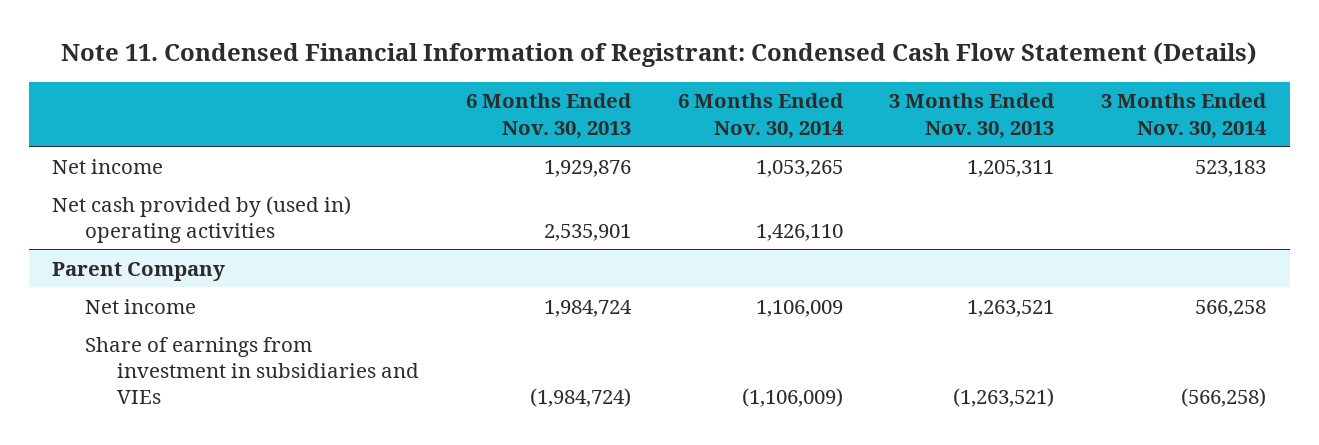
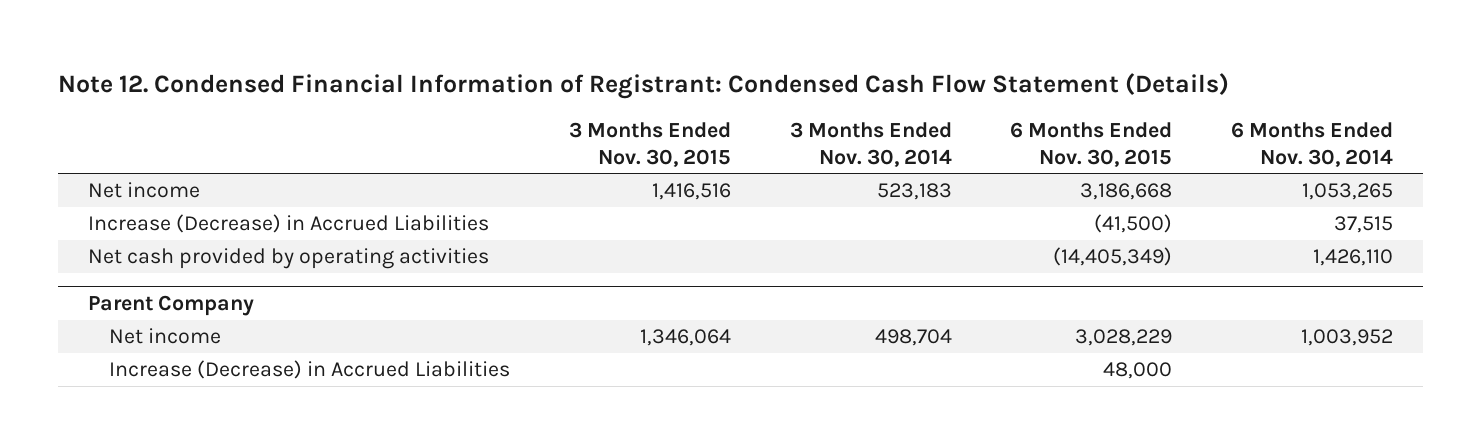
[61,42,1258,68] Note 11. Condensed Financial Information of Registrant: Condensed Cash Flow Statement (Details) -> [58,72,1230,99] Note 12. Condensed Financial Information of Registrant: Condensed Cash Flow Statement (Details)
[465,93,632,139] 6 Months Ended Nov. 30, 2013 -> none
[889,93,1056,139] 3 Months Ended Nov. 30, 2013 -> none
none -> [568,121,731,167] 3 Months Ended Nov. 30, 2015
none -> [1010,121,1173,167] 6 Months Ended Nov. 30, 2015
none -> [87,214,489,234] Increase (Decrease) in Accrued Liabilities
[52,195,352,243] Net cash provided by (used in) operating activities -> [87,248,489,270] Net cash provided by operating activities
[84,336,419,405] Share of earnings from investment in subsidiaries and VIEs -> none
[755,299,843,317] 1,106,009 -> [1301,329,1394,347] 1,003,952
[1195,299,1267,317] 566,258 -> [874,329,952,347] 498,704
none -> [108,360,510,380] Increase (Decrease) in Accrued Liabilities

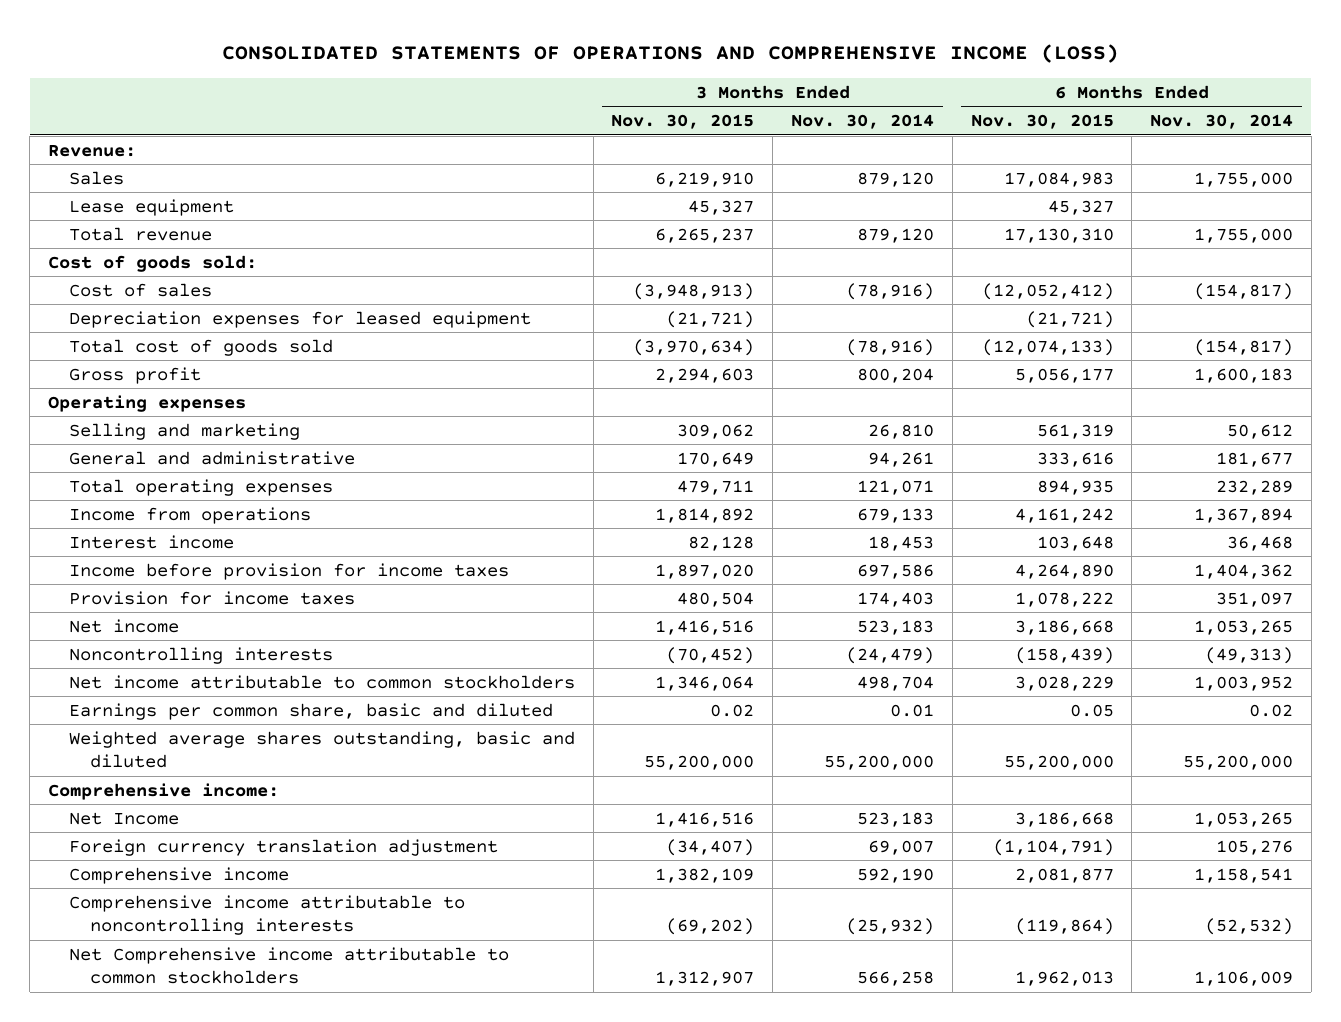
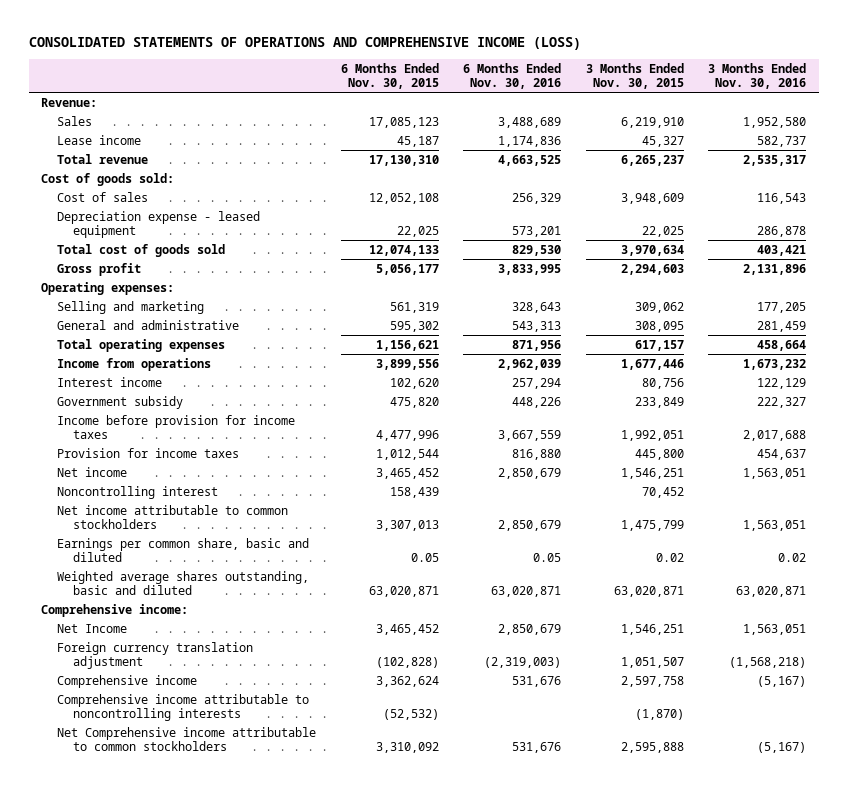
[790,113,934,129] Nov. 30, 2014 -> none
[1150,113,1294,129] Nov. 30, 2014 -> none
none -> [463,63,562,89] 6 Months Ended Nov. 30, 2016
none -> [708,63,807,89] 3 Months Ended Nov. 30, 2016
[1003,171,1114,187] 17,084,983 -> [368,116,439,128] 17,085,123
[68,198,234,216] Lease equipment -> [57,134,142,145] Lease income
[1047,199,1114,215] 45,327 -> [396,135,439,147] 45,187
[633,282,755,300] (3,948,913) -> [620,192,684,204] 3,948,609
[981,282,1114,300] (12,052,412) -> [368,192,439,204] 12,052,108
[68,310,531,328] Depreciation expenses for leased equipment -> [57,210,261,238] Depreciation expense - leased equipment
[666,310,755,328] (21,721) -> [641,225,684,237] 22,025
[1025,310,1114,328] (21,721) -> [396,225,439,237] 22,025
[633,338,755,356] (3,970,634) -> [620,244,684,256] 3,970,634
[981,338,1114,356] (12,074,133) -> [368,244,439,256] 12,074,133
[47,394,246,412] Operating expenses -> [41,281,175,295] Operating expenses:
[677,451,755,467] 170,649 -> [634,320,684,332] 308,095
[1036,451,1114,467] 333,616 -> [389,320,439,332] 595,302
[677,479,755,495] 479,711 -> [634,339,684,351] 617,157
[1036,479,1114,495] 894,935 -> [375,339,439,351] 1,156,621
[655,507,755,523] 1,814,892 -> [620,358,684,370] 1,677,446
[1014,507,1114,523] 4,161,242 -> [375,358,439,370] 3,899,556
[688,535,755,551] 82,128 -> [641,377,684,389] 80,756
[1036,535,1114,551] 103,648 -> [389,377,439,389] 102,620
none -> [57,395,184,409] Government subsidy
[655,563,755,579] 1,897,020 -> [620,429,684,441] 1,992,051
[1014,563,1114,579] 4,264,890 -> [375,429,439,441] 4,477,996
[677,591,755,607] 480,504 -> [634,448,684,460] 445,800
[1014,591,1114,607] 1,078,222 -> [375,448,439,460] 1,012,544
[655,619,755,635] 1,416,516 -> [620,467,684,479] 1,546,251
[1014,619,1114,635] 3,186,668 -> [375,467,439,479] 3,465,452
[68,646,333,664] Noncontrolling interests -> [57,485,219,499] Noncontrolling interest
[666,646,755,664] (70,452) -> [641,486,684,498] 70,452
[1014,646,1114,664] (158,439) -> [389,486,439,498] 158,439
[655,675,755,691] 1,346,064 -> [620,519,684,531] 1,475,799
[1014,675,1114,691] 3,028,229 -> [375,519,439,531] 3,307,013
[644,755,755,771] 55,200,000 -> [613,585,684,597] 63,020,871
[1003,755,1114,771] 55,200,000 -> [368,585,439,597] 63,020,871
[655,811,755,827] 1,416,516 -> [620,623,684,635] 1,546,251
[1014,811,1114,827] 3,186,668 -> [375,623,439,635] 3,465,452
[666,838,755,856] (34,407) -> [620,656,684,668] 1,051,507
[992,838,1114,856] (1,104,791) -> [375,656,439,668] (102,828)
[655,867,755,883] 1,382,109 -> [620,675,684,687] 2,597,758
[1014,867,1114,883] 2,081,877 -> [375,675,439,687] 3,362,624
[666,918,755,936] (69,202) -> [634,708,684,720] (1,870)
[1014,918,1114,936] (119,864) -> [382,708,439,720] (52,532)
[655,971,755,987] 1,312,907 -> [620,741,684,753] 2,595,888
[1014,971,1114,987] 1,962,013 -> [375,741,439,753] 3,310,092

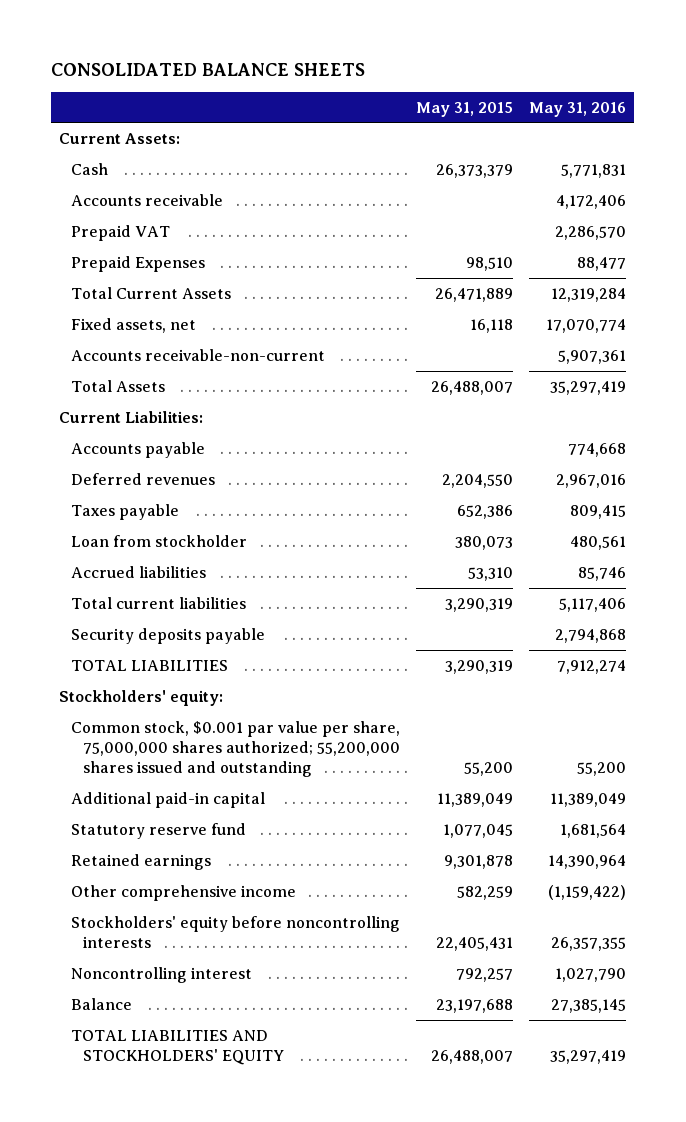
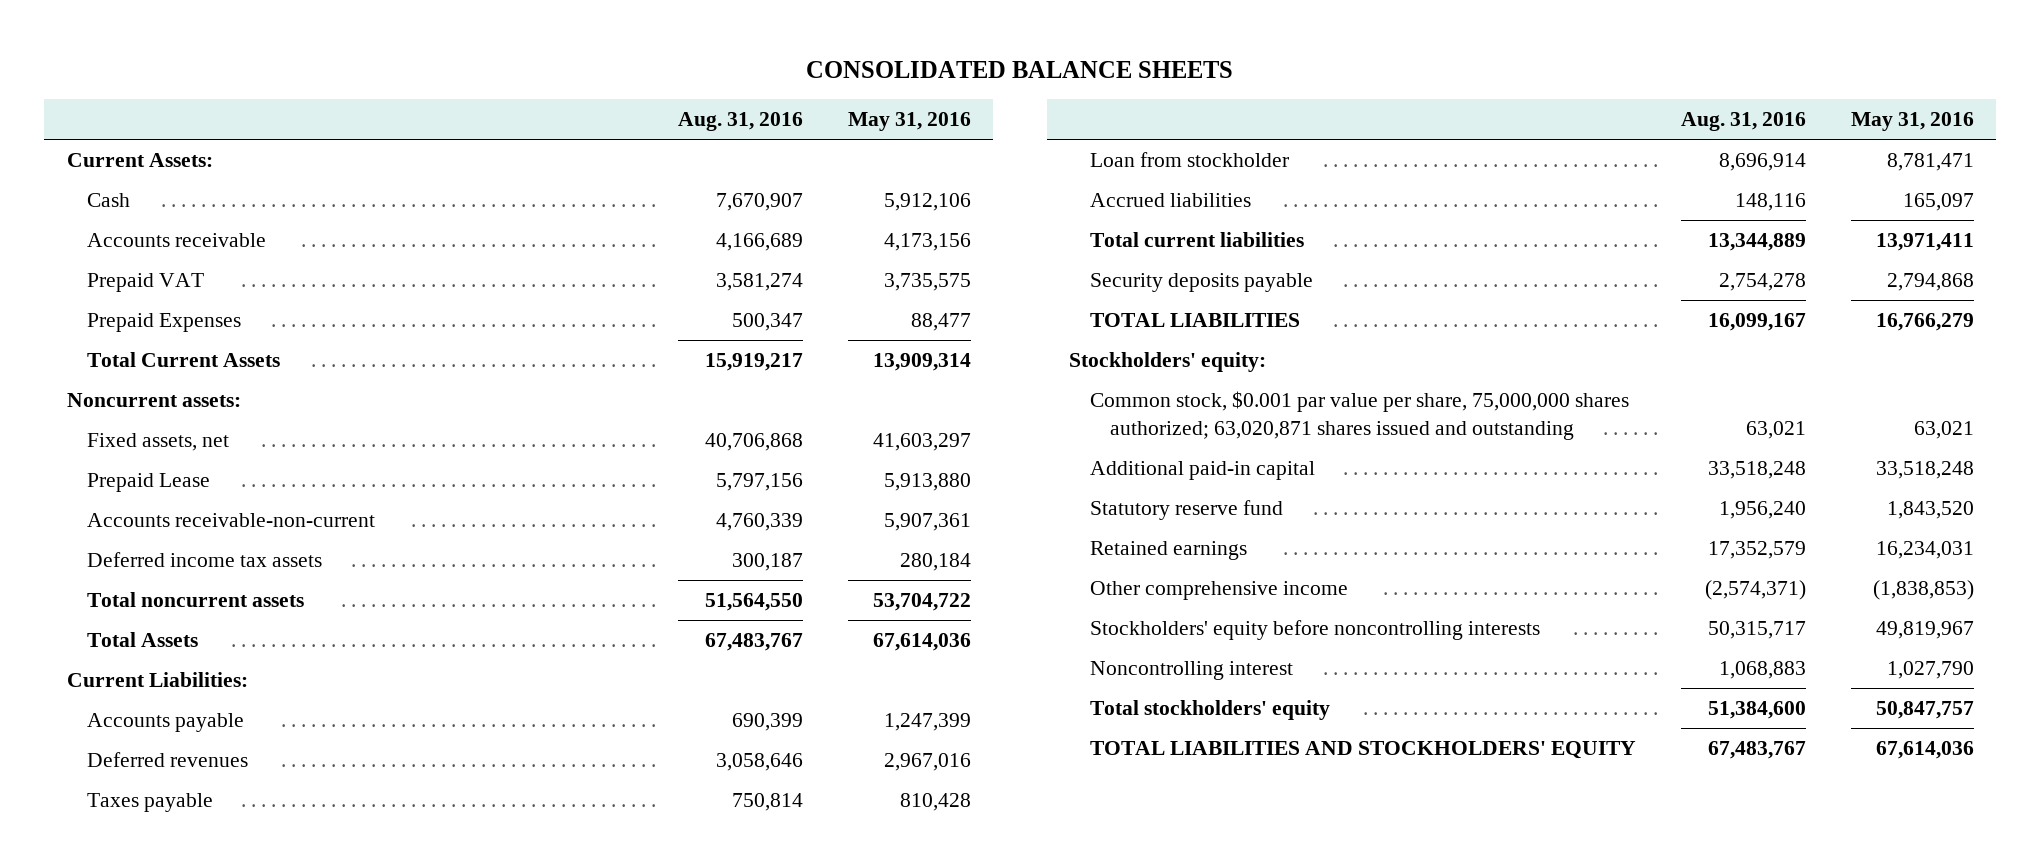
[416,101,514,117] May 31, 2015 -> none
none -> [678,112,804,132] Aug. 31, 2016
[561,163,627,178] 5,771,831 -> [883,192,971,211] 5,912,106
[556,194,627,209] 4,172,406 -> [883,232,971,251] 4,173,156
[555,225,627,240] 2,286,570 -> [883,272,971,291] 3,735,575
[551,287,627,302] 12,319,284 -> [872,352,971,371] 13,909,314
none -> [66,392,241,407] Noncurrent assets:
[546,318,627,333] 17,070,774 -> [872,432,971,451] 41,603,297
none -> [87,472,211,492] Prepaid Lease
none -> [87,551,323,567] Deferred income tax assets
none -> [87,591,305,607] Total noncurrent assets
[550,380,627,395] 35,297,419 -> [872,632,971,651] 67,614,036
[568,442,627,457] 774,668 -> [883,712,971,731] 1,247,399
[570,504,627,519] 809,415 -> [899,792,971,811] 810,428
[570,535,627,550] 480,561 -> [1886,152,1974,171] 8,781,471
[578,566,627,581] 85,746 -> [1902,192,1974,211] 165,097
[559,597,627,612] 5,117,406 -> [1875,232,1974,251] 13,971,411
[557,659,627,674] 7,912,274 -> [1875,312,1974,331] 16,766,279
[71,720,401,777] Common stock, $0.001 par value per share, 75,000,000 shares authorized; 55,200,000 shares issued and outstanding -> [1089,390,1629,440] Common stock, $0.001 par value per share, 75,000,000 shares authorized; 63,020,871 shares issued and outstanding
[577,761,627,776] 55,200 -> [1913,420,1974,439] 63,021
[550,792,627,807] 11,389,049 -> [1875,460,1974,479] 33,518,248
[560,823,627,838] 1,681,564 -> [1886,500,1974,519] 1,843,520
[548,854,627,869] 14,390,964 -> [1875,540,1974,559] 16,234,031
[548,884,627,900] (1,159,422) -> [1872,579,1974,600] (1,838,853)
[551,936,627,951] 26,357,355 -> [1875,620,1974,639] 49,819,967
[71,997,133,1010] Balance -> none
none -> [1089,699,1330,720] Total stockholders' equity
[550,1049,627,1064] 35,297,419 -> [1875,740,1974,759] 67,614,036

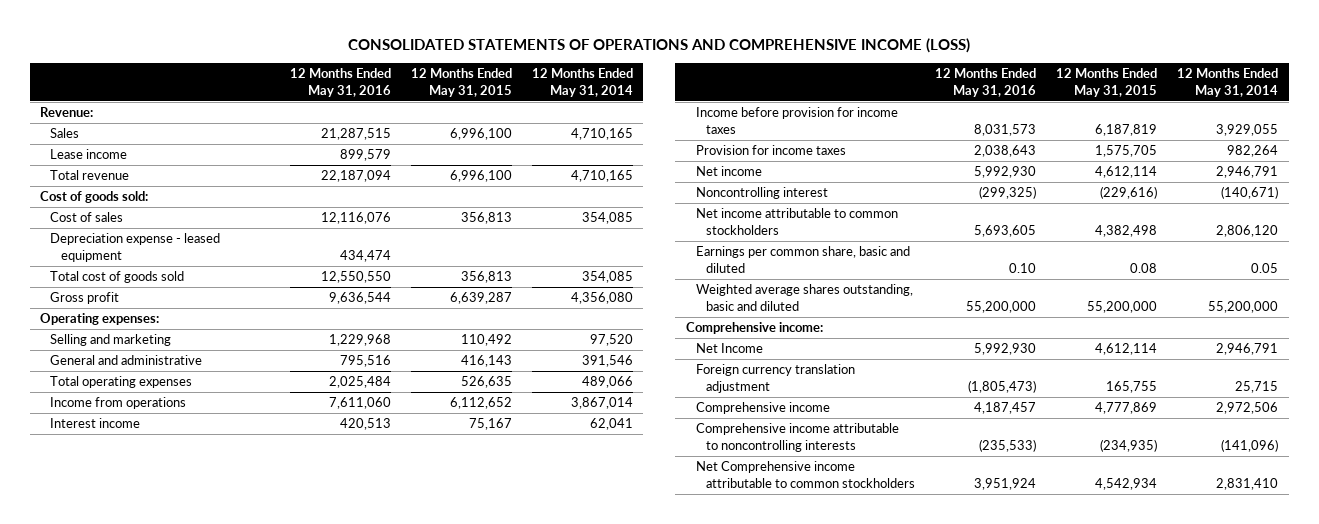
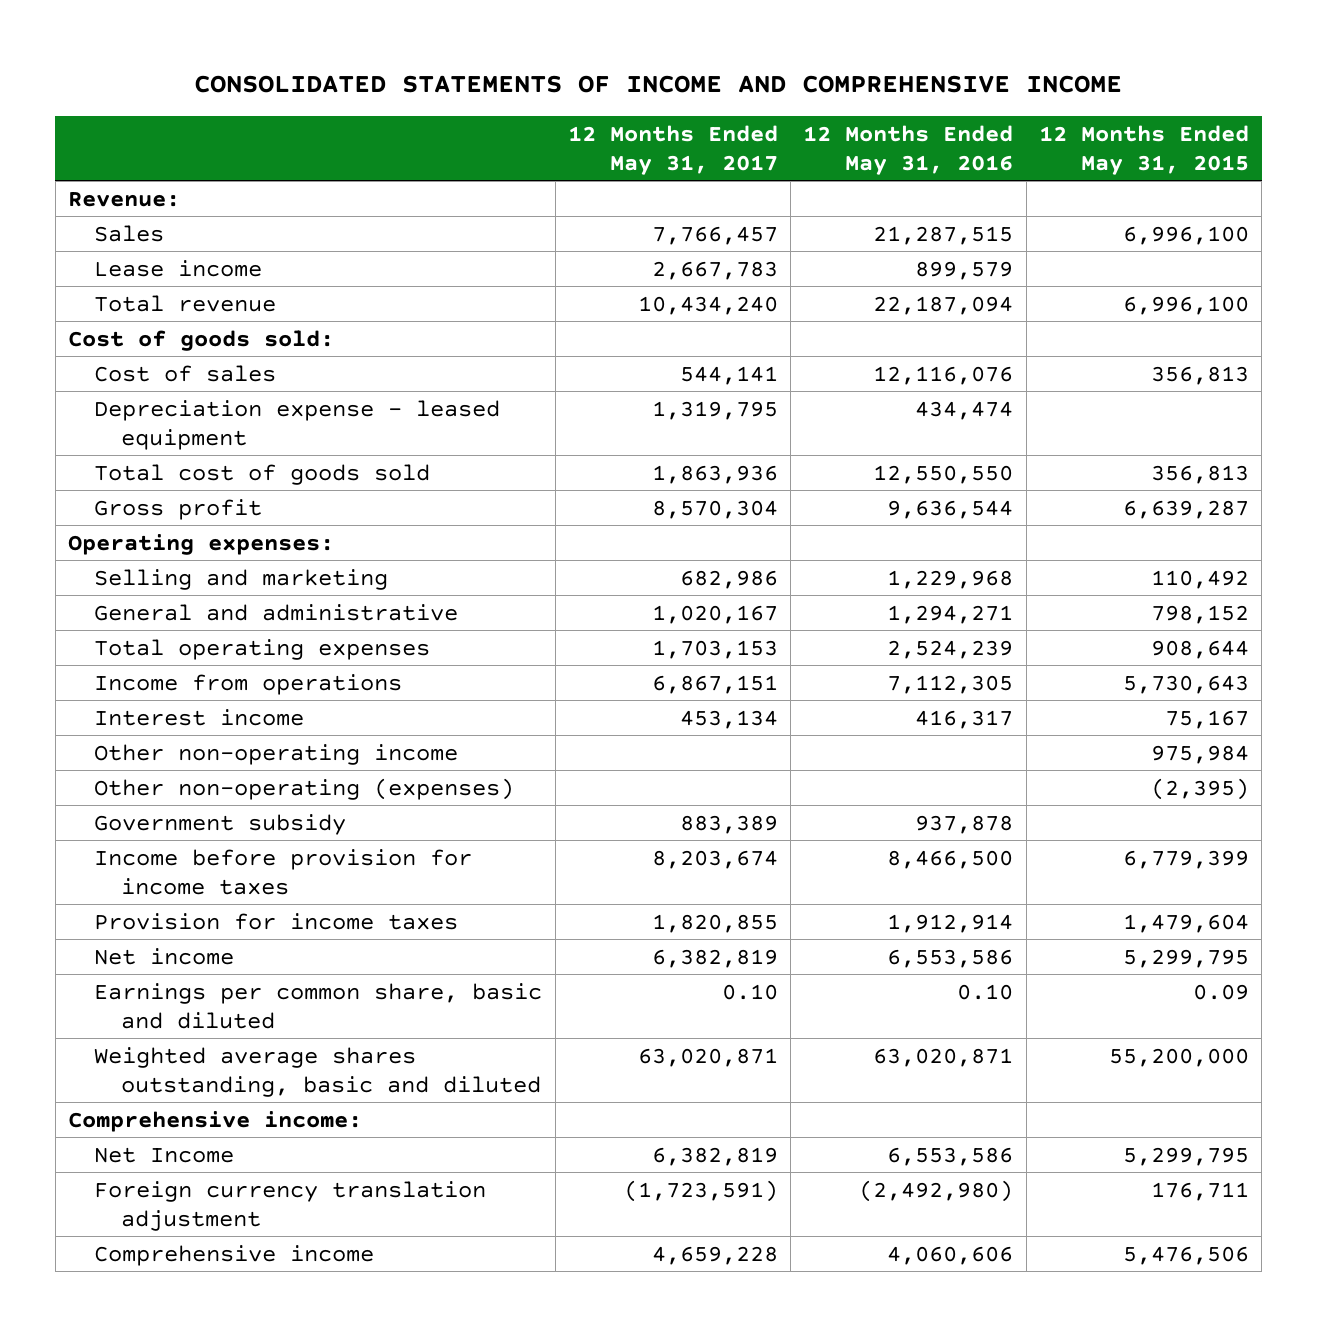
[348,38,971,54] CONSOLIDATED STATEMENTS OF OPERATIONS AND COMPREHENSIVE INCOME (LOSS) -> [194,75,1123,94] CONSOLIDATED STATEMENTS OF INCOME AND COMPREHENSIVE INCOME
[532,68,634,97] 12 Months Ended May 31, 2014 -> none
none -> [567,124,778,175] 12 Months Ended May 31, 2017
[695,187,828,200] Noncontrolling interest -> none
[695,208,898,235] Net income attributable to common stockholders -> none
[339,355,391,368] 795,516 -> [887,604,1014,624] 1,294,271
[460,355,512,368] 416,143 -> [1150,604,1249,624] 798,152
[328,376,391,389] 2,025,484 -> [887,639,1014,659] 2,524,239
[460,376,512,389] 526,635 -> [1150,639,1249,659] 908,644
[328,397,391,410] 7,611,060 -> [887,674,1014,694] 7,112,305
[449,397,512,410] 6,112,652 -> [1122,674,1249,694] 5,730,643
[339,418,391,431] 420,513 -> [915,709,1014,729] 416,317
none -> [94,743,459,765] Other non-operating income
none -> [94,777,515,800] Other non-operating (expenses)
none -> [94,813,347,835] Government subsidy
[974,123,1037,136] 8,031,573 -> [887,849,1014,869] 8,466,500
[1095,123,1158,136] 6,187,819 -> [1122,849,1249,869] 6,779,399
[974,145,1037,158] 2,038,643 -> [887,913,1014,933] 1,912,914
[1095,145,1158,158] 1,575,705 -> [1122,913,1249,933] 1,479,604
[974,166,1037,179] 5,992,930 -> [887,948,1014,968] 6,553,586
[1095,166,1158,179] 4,612,114 -> [1122,948,1249,968] 5,299,795
[1130,262,1158,273] 0.08 -> [1192,983,1249,1000] 0.09
[966,300,1037,313] 55,200,000 -> [873,1047,1014,1067] 63,020,871
[695,423,899,452] Comprehensive income attributable to noncontrolling interests -> none
[695,461,915,488] Net Comprehensive income attributable to common stockholders -> none
[974,343,1037,356] 5,992,930 -> [887,1146,1014,1166] 6,553,586
[1095,343,1158,356] 4,612,114 -> [1122,1146,1249,1166] 5,299,795
[968,379,1037,393] (1,805,473) -> [859,1179,1014,1202] (2,492,980)
[1106,380,1158,393] 165,755 -> [1150,1181,1249,1201] 176,711
[974,402,1037,415] 4,187,457 -> [887,1245,1014,1265] 4,060,606
[1095,402,1158,415] 4,777,869 -> [1122,1245,1249,1265] 5,476,506

